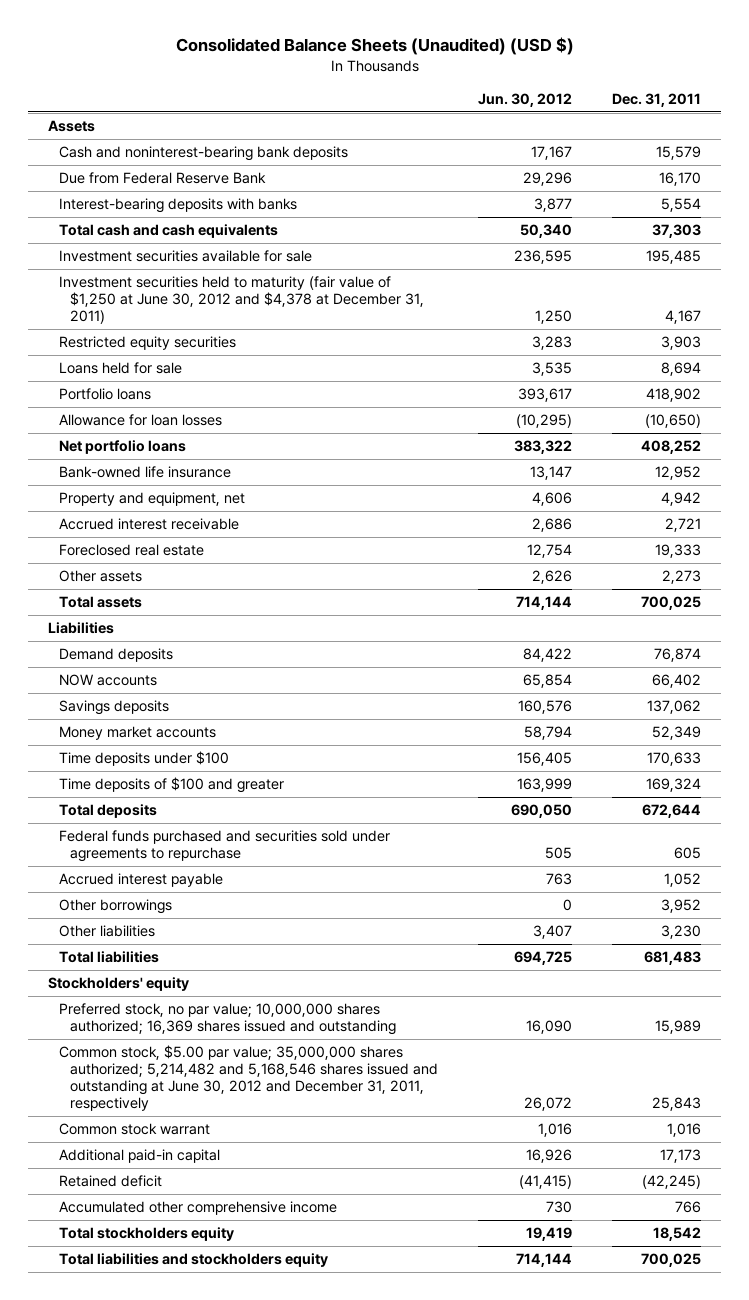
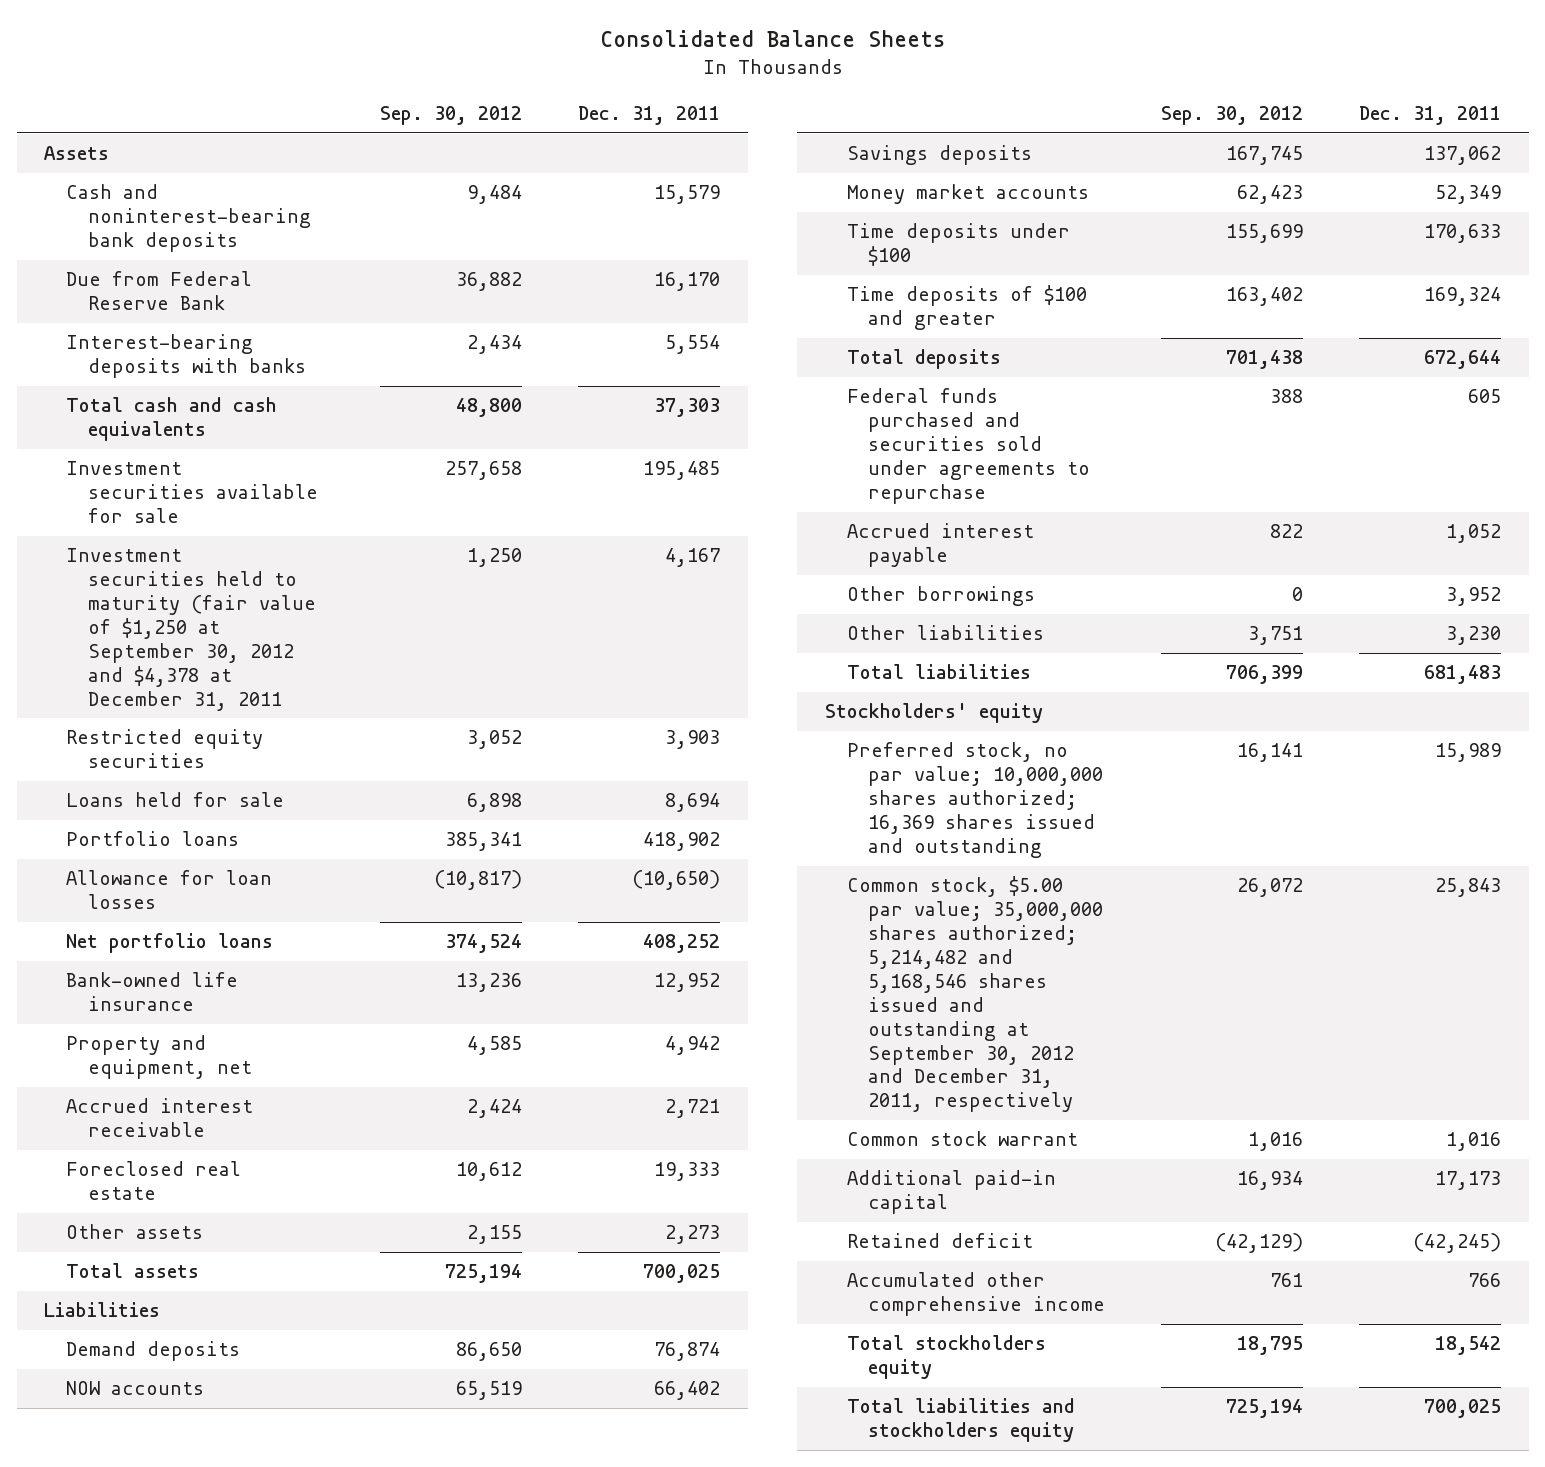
[175,37,574,56] Consolidated Balance Sheets (Unaudited) (USD $) -> [599,30,945,48] Consolidated Balance Sheets
[477,92,572,107] Jun. 30, 2012 -> none
none -> [380,106,523,126] Sep. 30, 2012
[59,276,424,324] Investment securities held to maturity (fair value of $1,250 at June 30, 2012 and $4,378 at December 31, 2011) -> [66,548,316,711] Investment securities held to maturity (fair value of $1,250 at September 30, 2012 and $4,378 at December 31, 2011
[59,1045,438,1111] Common stock, $5.00 par value; 35,000,000 shares authorized; 5,214,482 and 5,168,546 shares issued and outstanding at June 30, 2012 and December 31, 2011, respectively -> [846,876,1104,1113] Common stock, $5.00 par value; 35,000,000 shares authorized; 5,214,482 and 5,168,546 shares issued and outstanding at September 30, 2012 and December 31, 2011, respectively

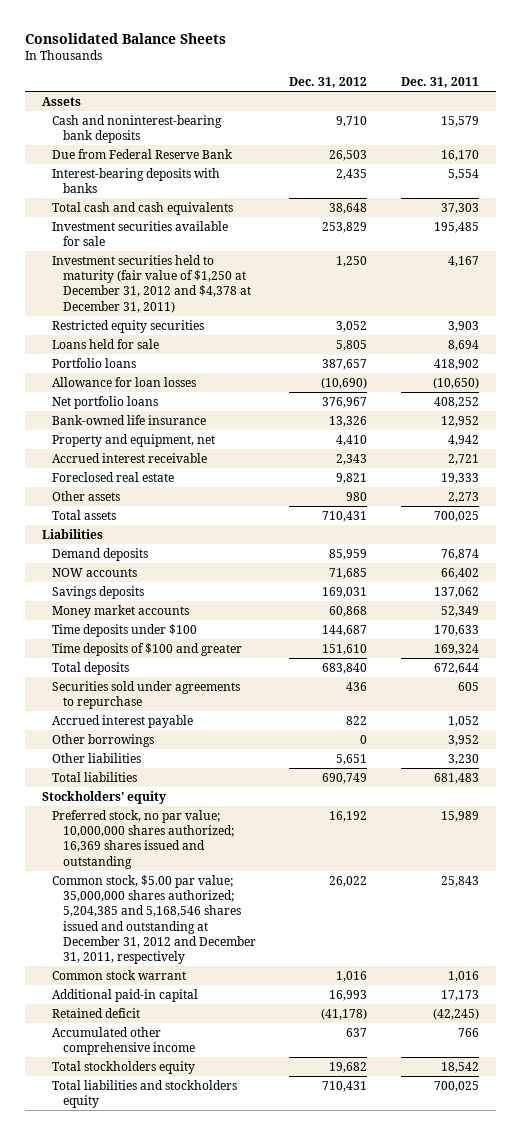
[380,106,523,126] Sep. 30, 2012 -> none
none -> [289,77,368,89] Dec. 31, 2012
[66,548,316,711] Investment securities held to maturity (fair value of $1,250 at September 30, 2012 and $4,378 at December 31, 2011 -> [52,254,251,313] Investment securities held to maturity (fair value of $1,250 at December 31, 2012 and $4,378 at December 31, 2011)
[846,388,1091,504] Federal funds purchased and securities sold under agreements to repurchase -> [52,680,241,710] Securities sold under agreements to repurchase
[846,876,1104,1113] Common stock, $5.00 par value; 35,000,000 shares authorized; 5,214,482 and 5,168,546 shares issued and outstanding at September 30, 2012 and December 31, 2011, respectively -> [52,874,256,965] Common stock, $5.00 par value; 35,000,000 shares authorized; 5,204,385 and 5,168,546 shares issued and outstanding at December 31, 2012 and December 31, 2011, respectively

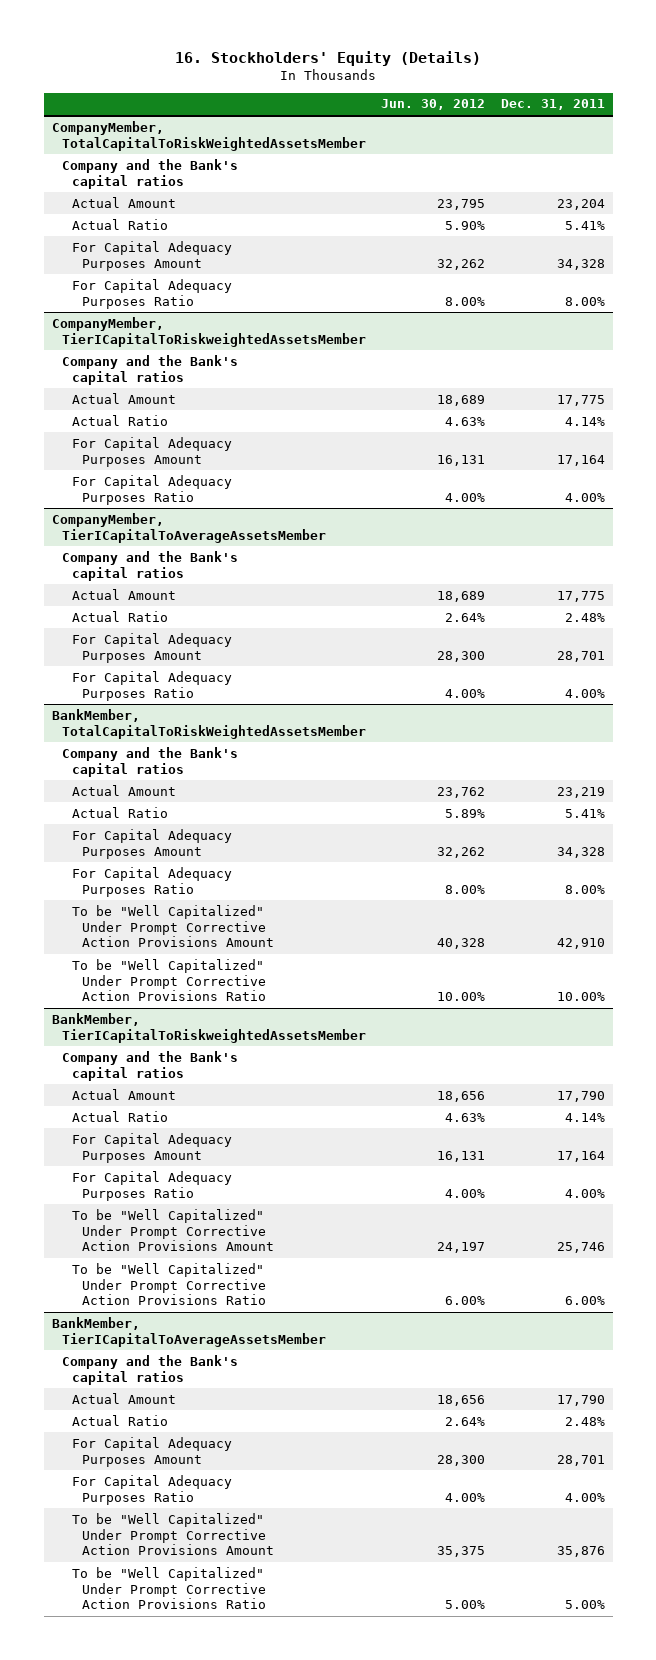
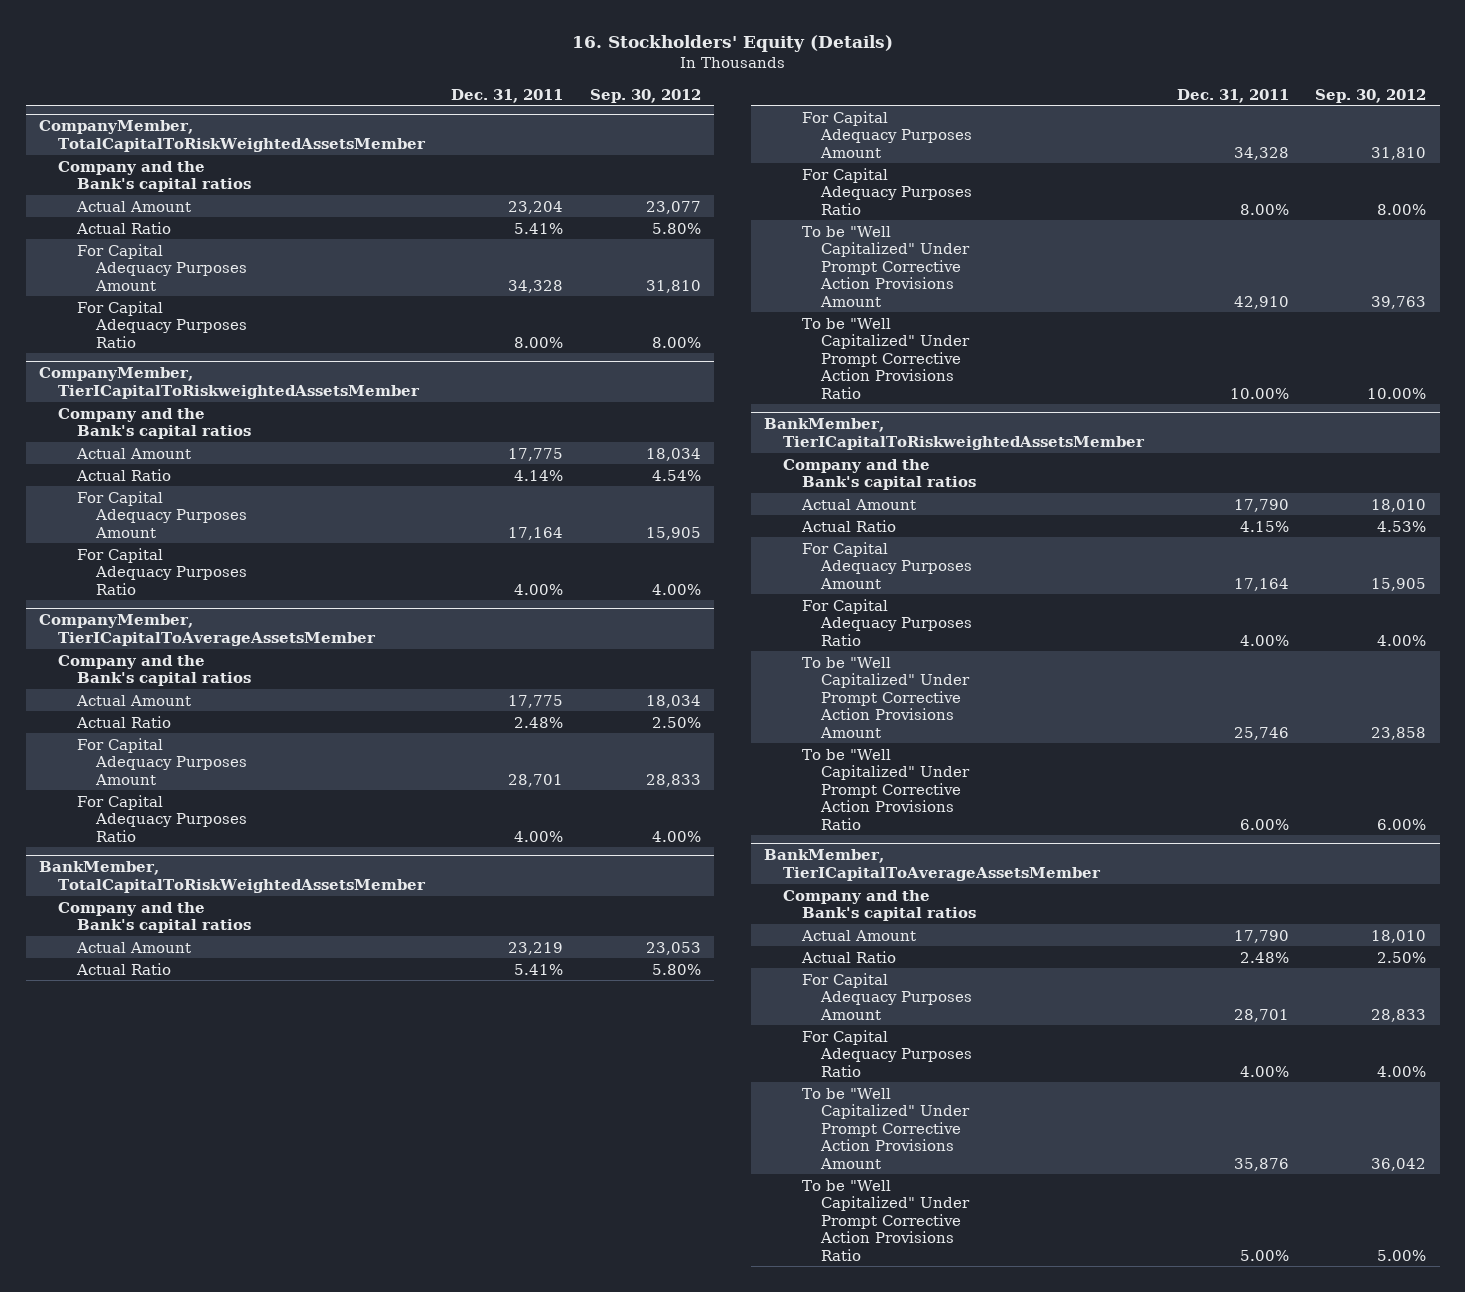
[381,99,486,111] Jun. 30, 2012 -> none
none -> [589,88,701,103] Sep. 30, 2012
[564,1112,605,1122] 4.14% -> [1239,520,1289,532] 4.15%

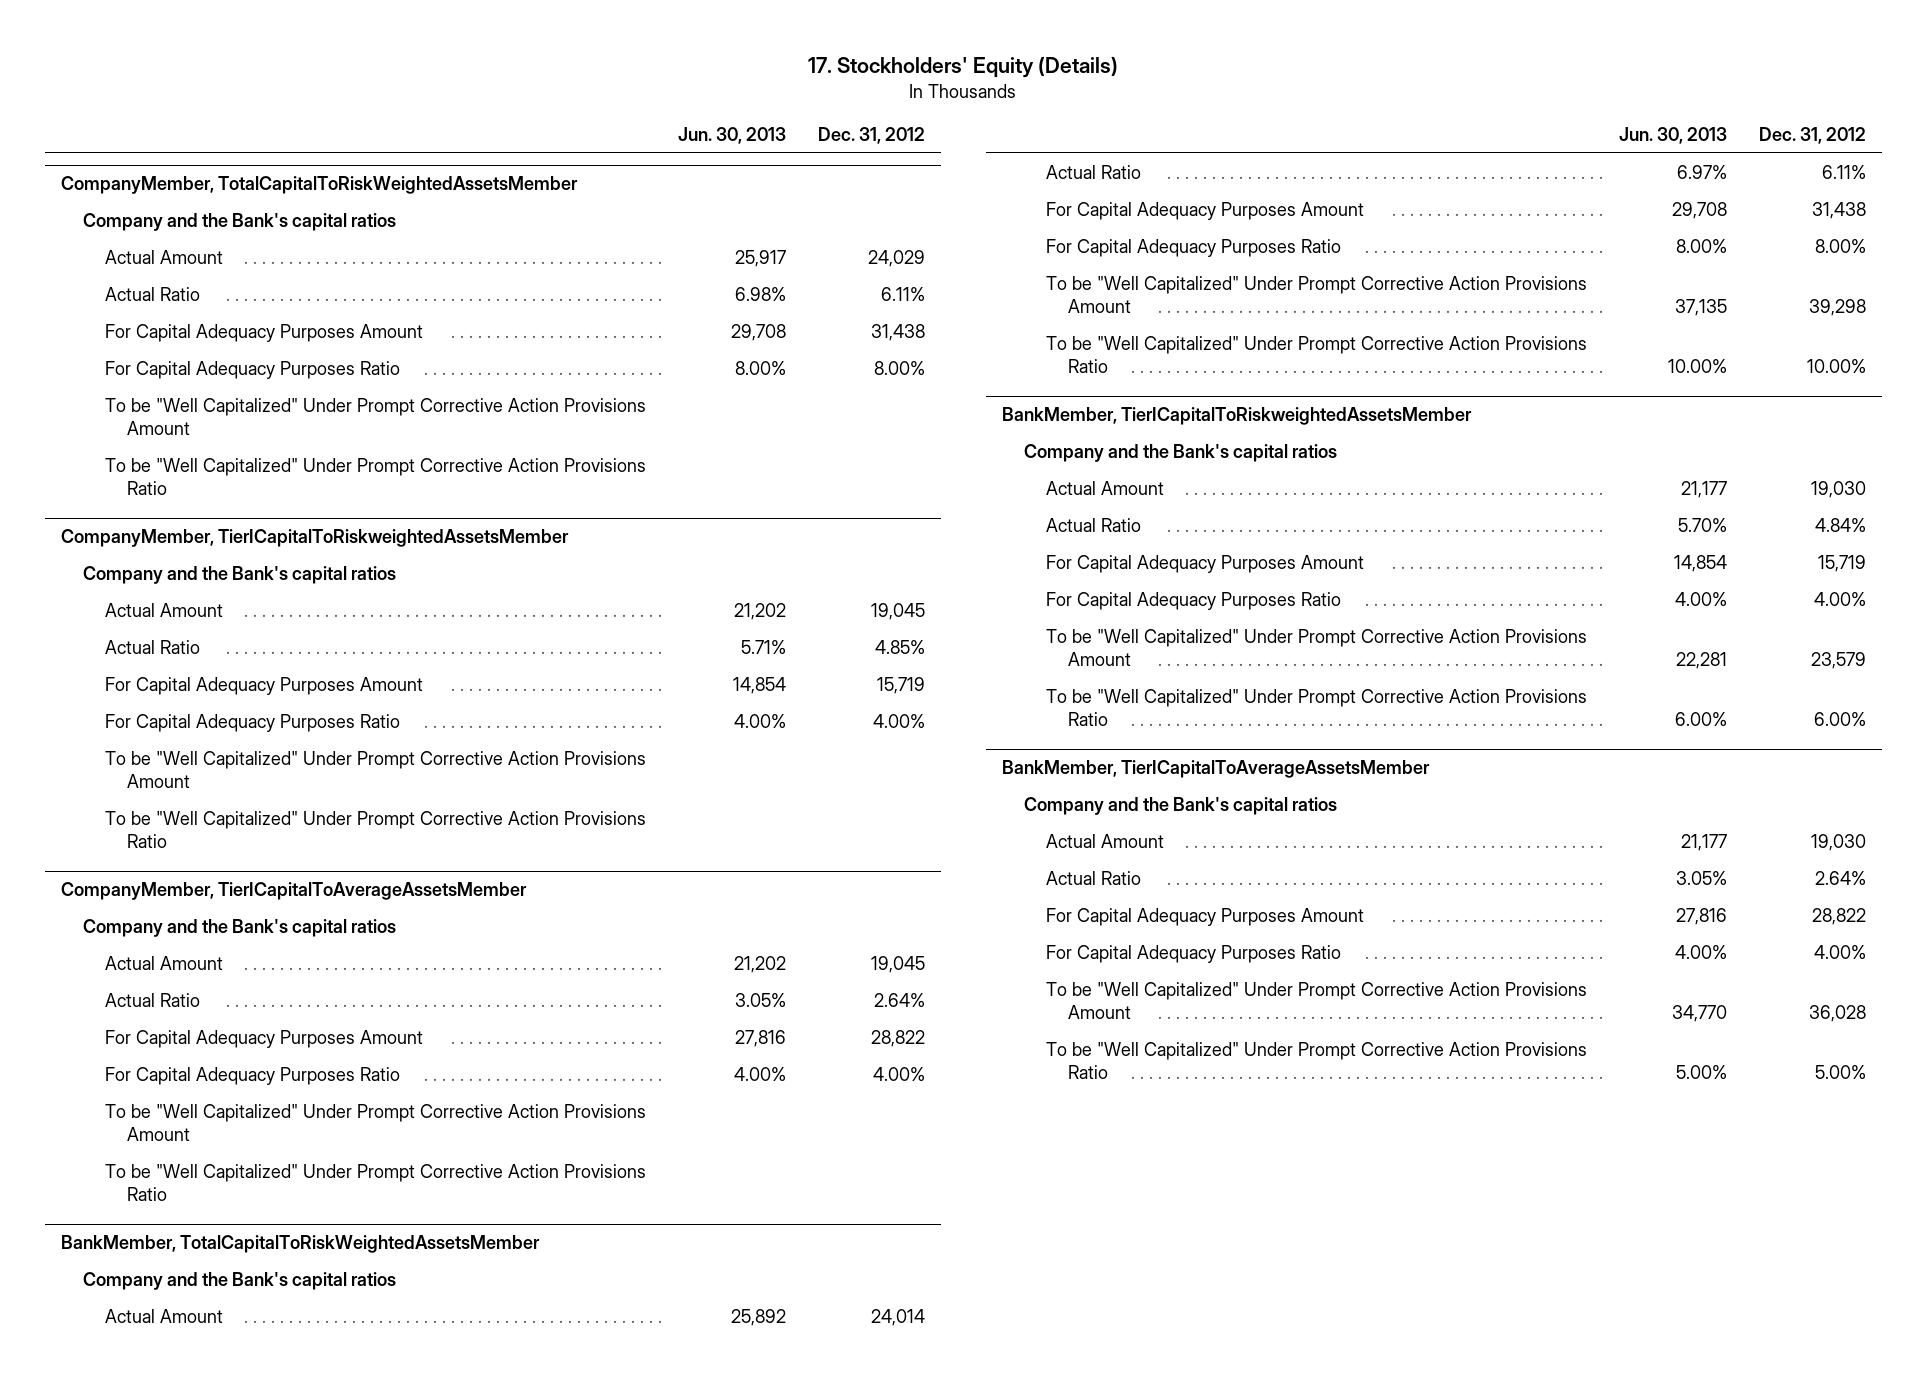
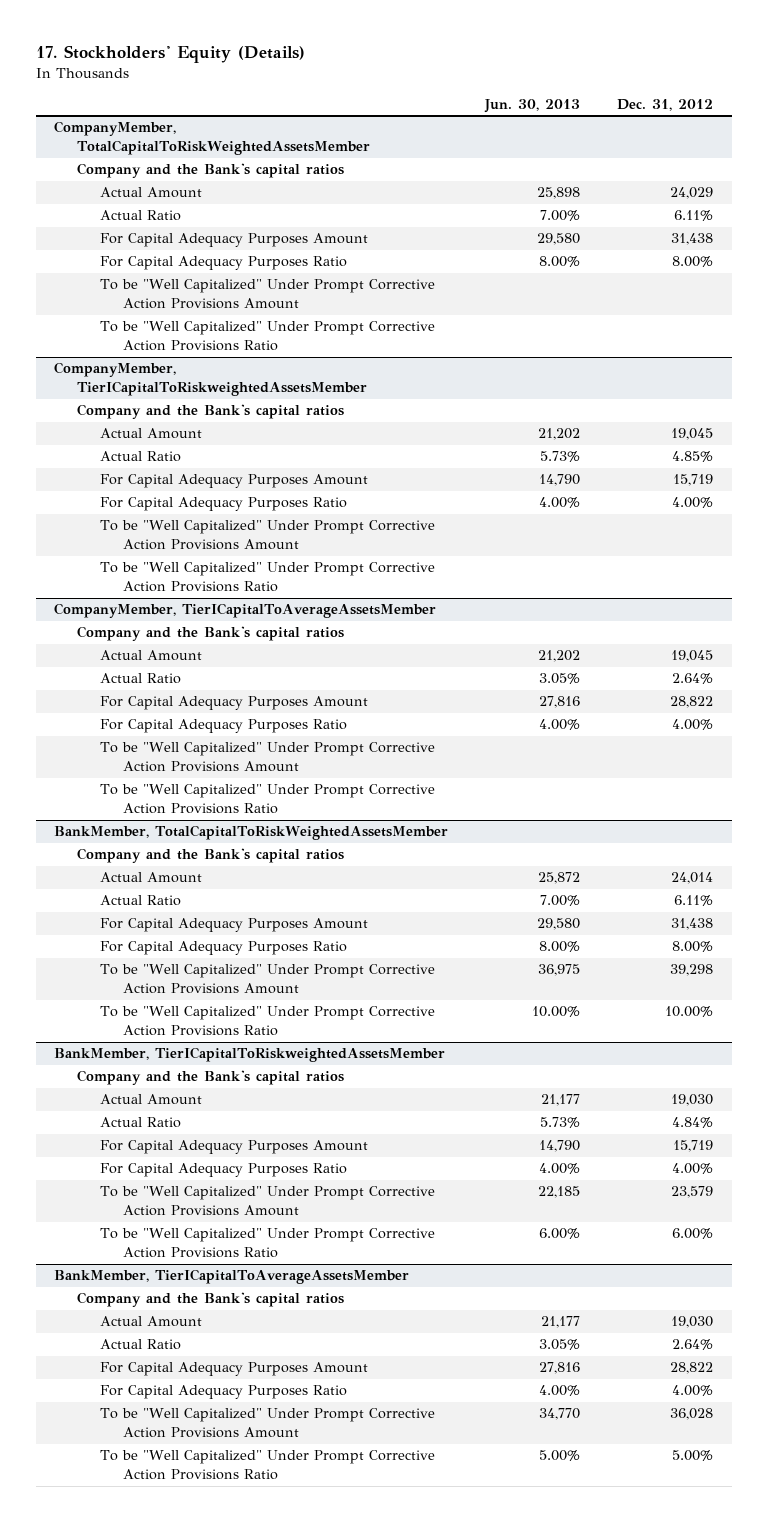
[734,250,786,268] 25,917 -> [537,187,581,200] 25,898
[734,287,786,302] 6.98% -> [540,210,581,222] 7.00%
[730,324,786,342] 29,708 -> [537,233,581,246] 29,580
[740,640,786,655] 5.71% -> [540,451,581,463] 5.73%
[732,677,786,695] 14,854 -> [539,474,581,487] 14,790
[730,1309,786,1327] 25,892 -> [538,872,581,885] 25,872
[1676,165,1727,180] 6.97% -> [540,895,581,907] 7.00%
[1671,202,1727,220] 29,708 -> [537,918,581,931] 29,580
[1674,298,1727,316] 37,135 -> [538,964,581,977] 36,975
[1677,518,1727,533] 5.70% -> [540,1117,581,1129] 5.73%
[1673,555,1727,573] 14,854 -> [539,1140,581,1153] 14,790
[1675,651,1727,669] 22,281 -> [538,1186,581,1199] 22,185

